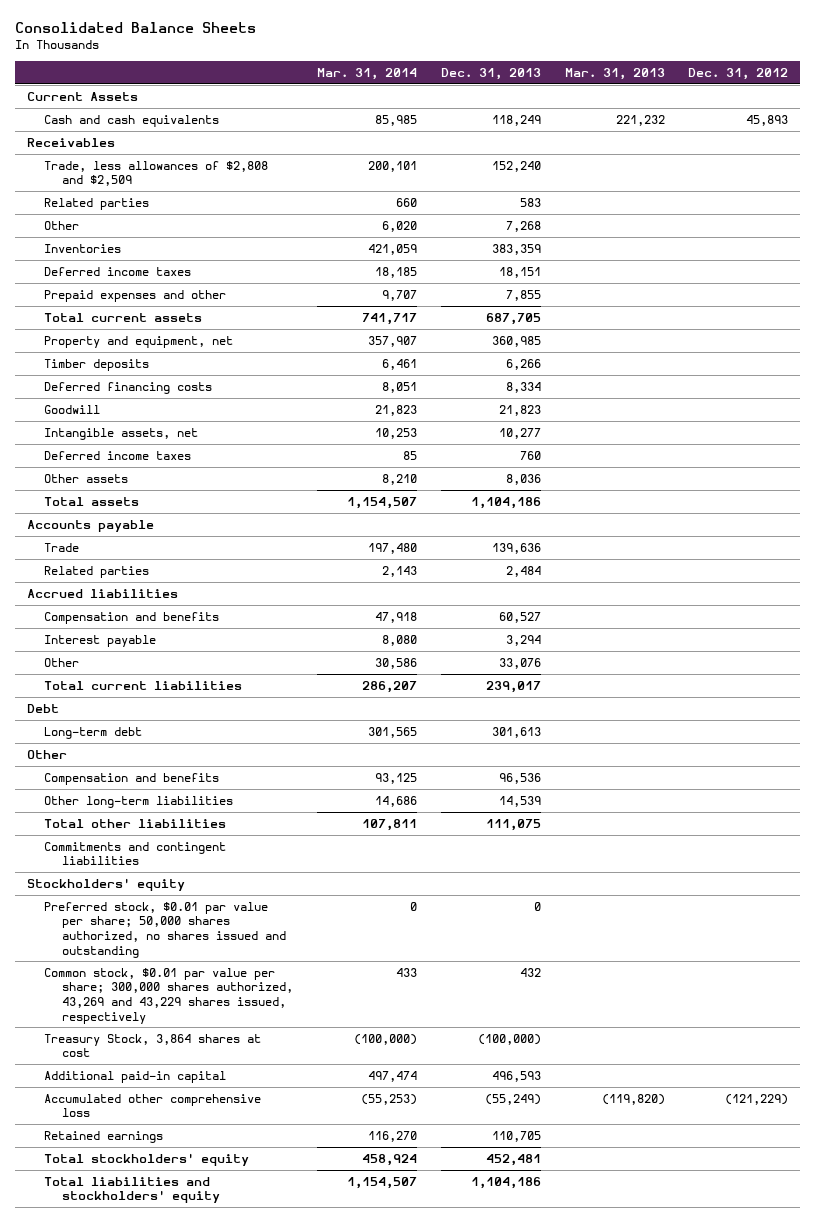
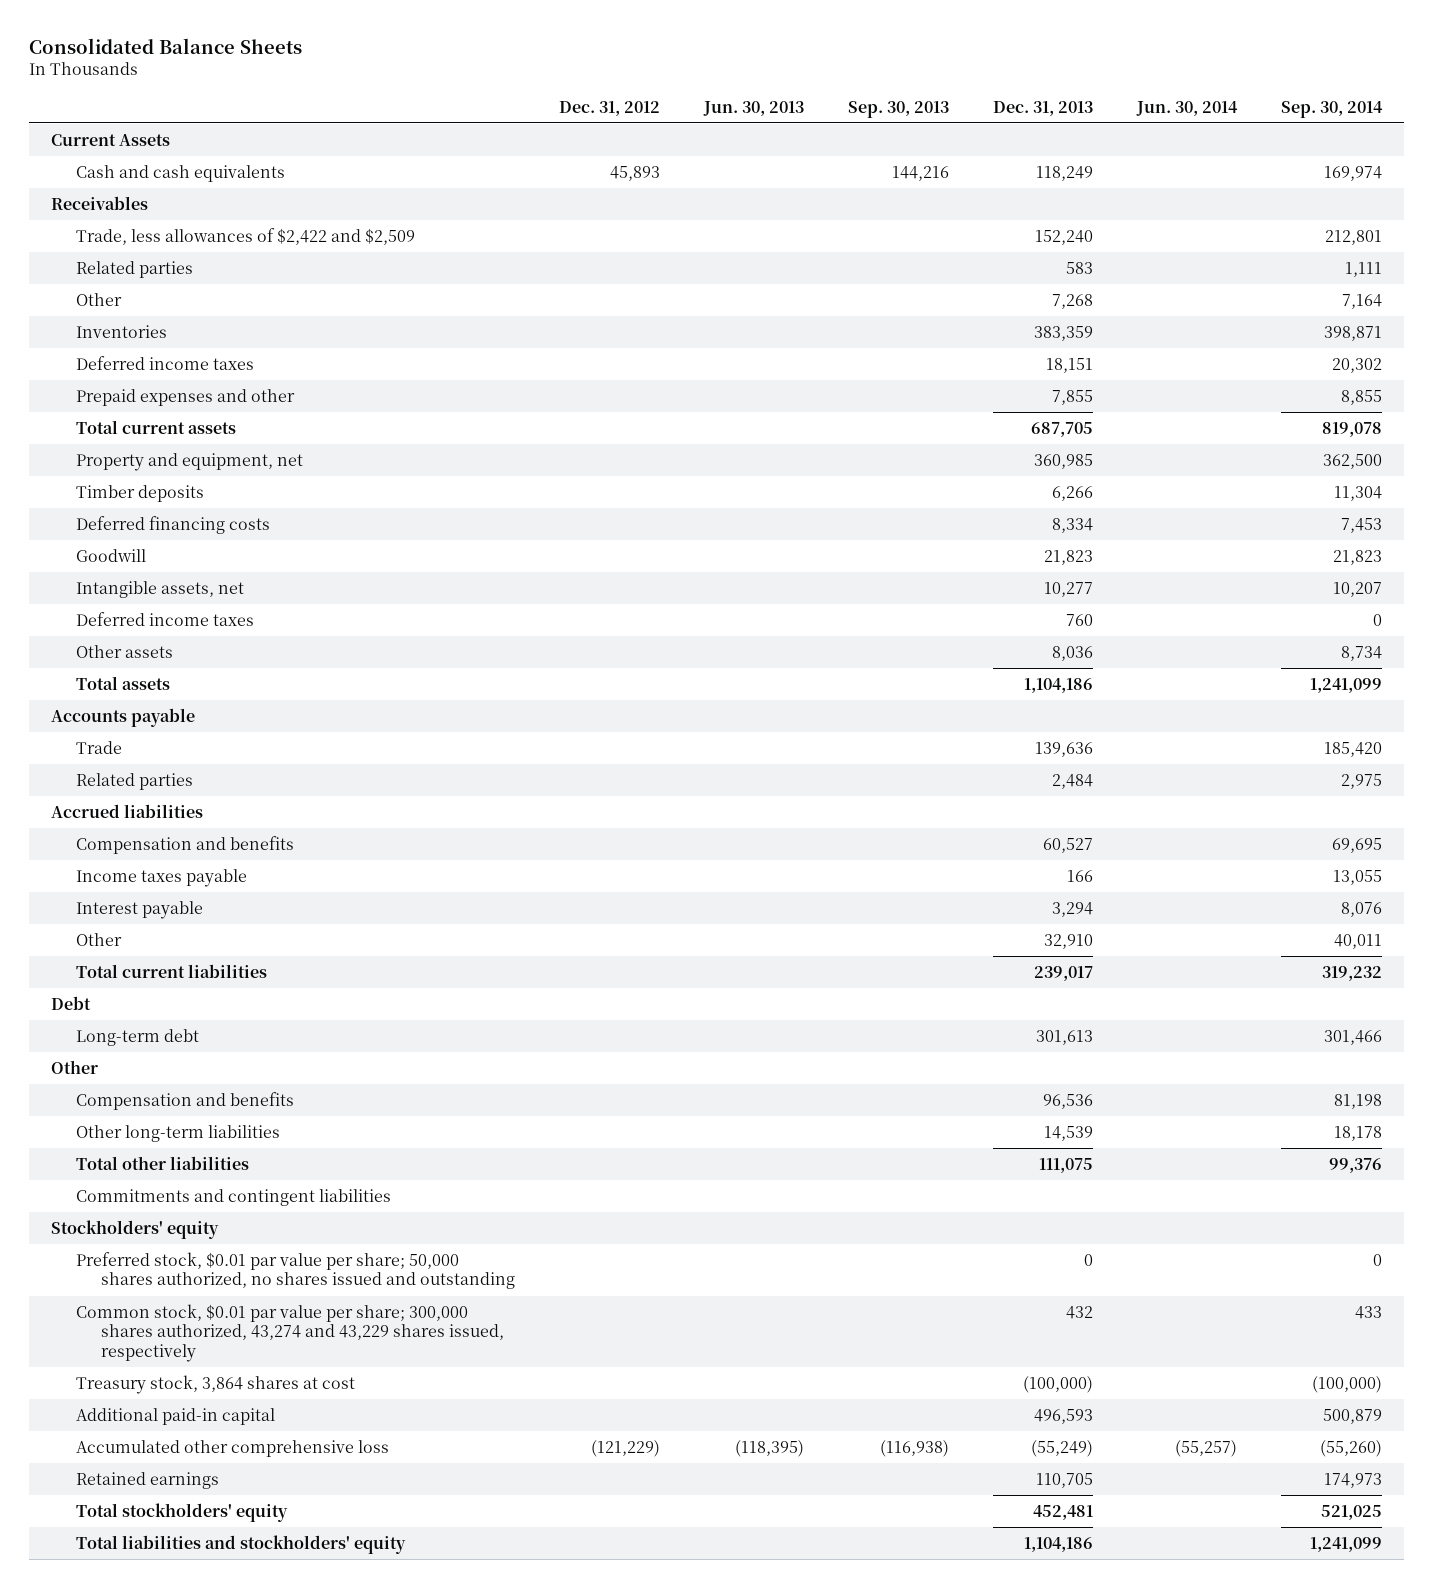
[316,67,417,80] Mar. 31, 2014 -> none
[564,67,665,80] Mar. 31, 2013 -> none
none -> [702,100,804,116] Jun. 30, 2013
none -> [847,100,949,118] Sep. 30, 2013
none -> [1135,100,1238,116] Jun. 30, 2014
none -> [1280,100,1383,118] Sep. 30, 2014
[44,160,269,187] Trade, less allowances of $2,808 and $2,509 -> [75,227,415,245] Trade, less allowances of $2,422 and $2,509
none -> [75,868,247,887] Income taxes payable
[498,657,541,669] 33,076 -> [1043,933,1093,949] 32,910
[44,967,293,1024] Common stock, $0.01 par value per share; 300,000 shares authorized, 43,269 and 43,229 shares issued, respectively -> [75,1303,504,1363] Common stock, $0.01 par value per share; 300,000 shares authorized, 43,274 and 43,229 shares issued, respectively
[44,1033,262,1058] Treasury Stock, 3,864 shares at cost -> [75,1374,355,1394] Treasury stock, 3,864 shares at cost

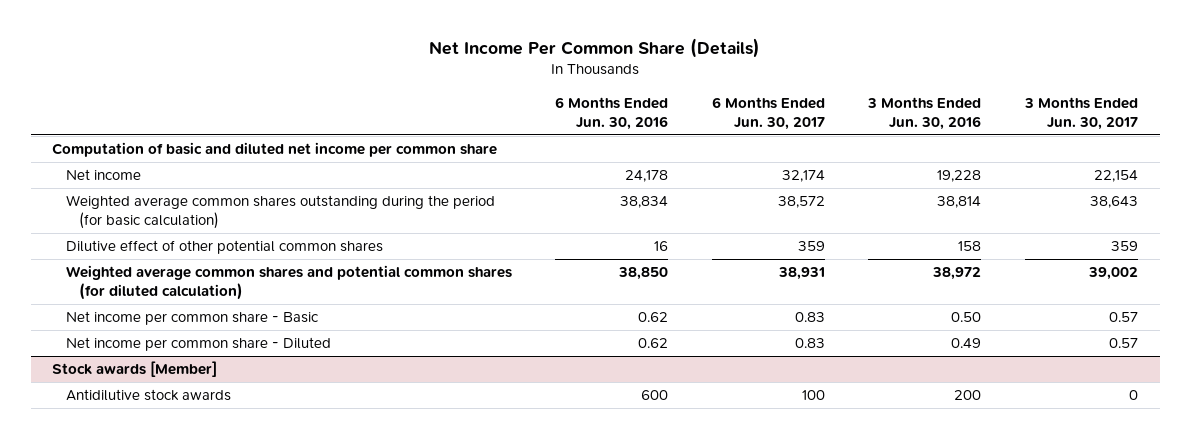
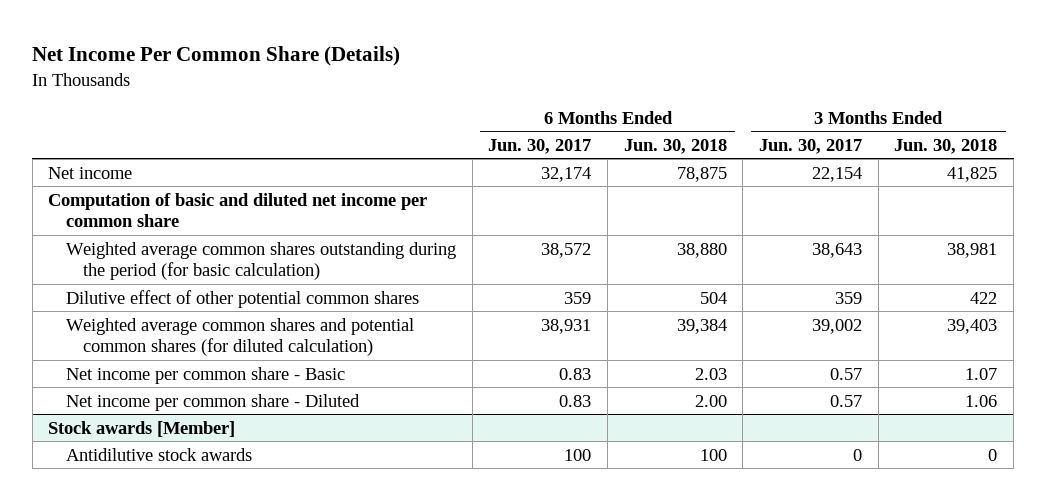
[555,96,669,130] 6 Months Ended Jun. 30, 2016 -> none
[867,96,982,130] 3 Months Ended Jun. 30, 2016 -> none
none -> [623,138,727,154] Jun. 30, 2018
none -> [894,138,998,154] Jun. 30, 2018
[52,142,498,158] Computation of basic and diluted net income per common share -> [48,192,428,228] Computation of basic and diluted net income per common share

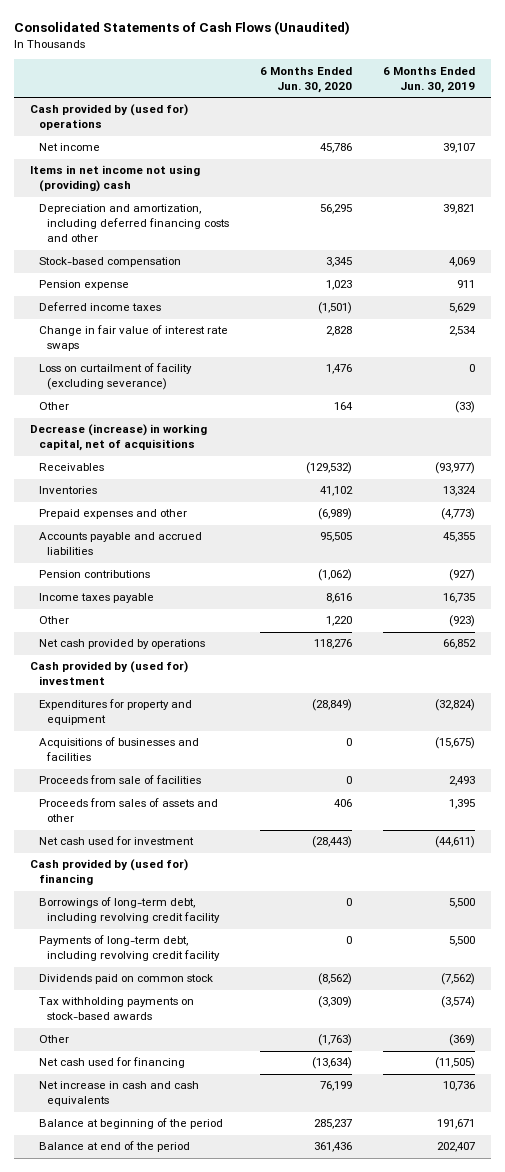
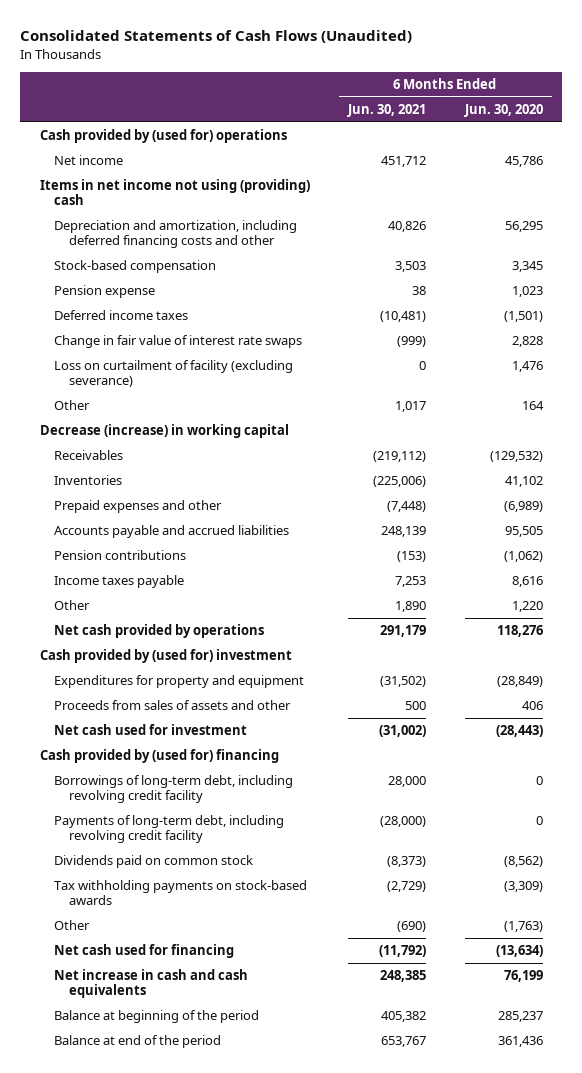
[383,66,476,93] 6 Months Ended Jun. 30, 2019 -> none
none -> [347,103,427,117] Jun. 30, 2021
[29,424,207,452] Decrease (increase) in working capital, net of acquisitions -> [39,424,289,439] Decrease (increase) in working capital
[38,737,199,762] Acquisitions of businesses and facilities -> none
[38,775,201,785] Proceeds from sale of facilities -> none

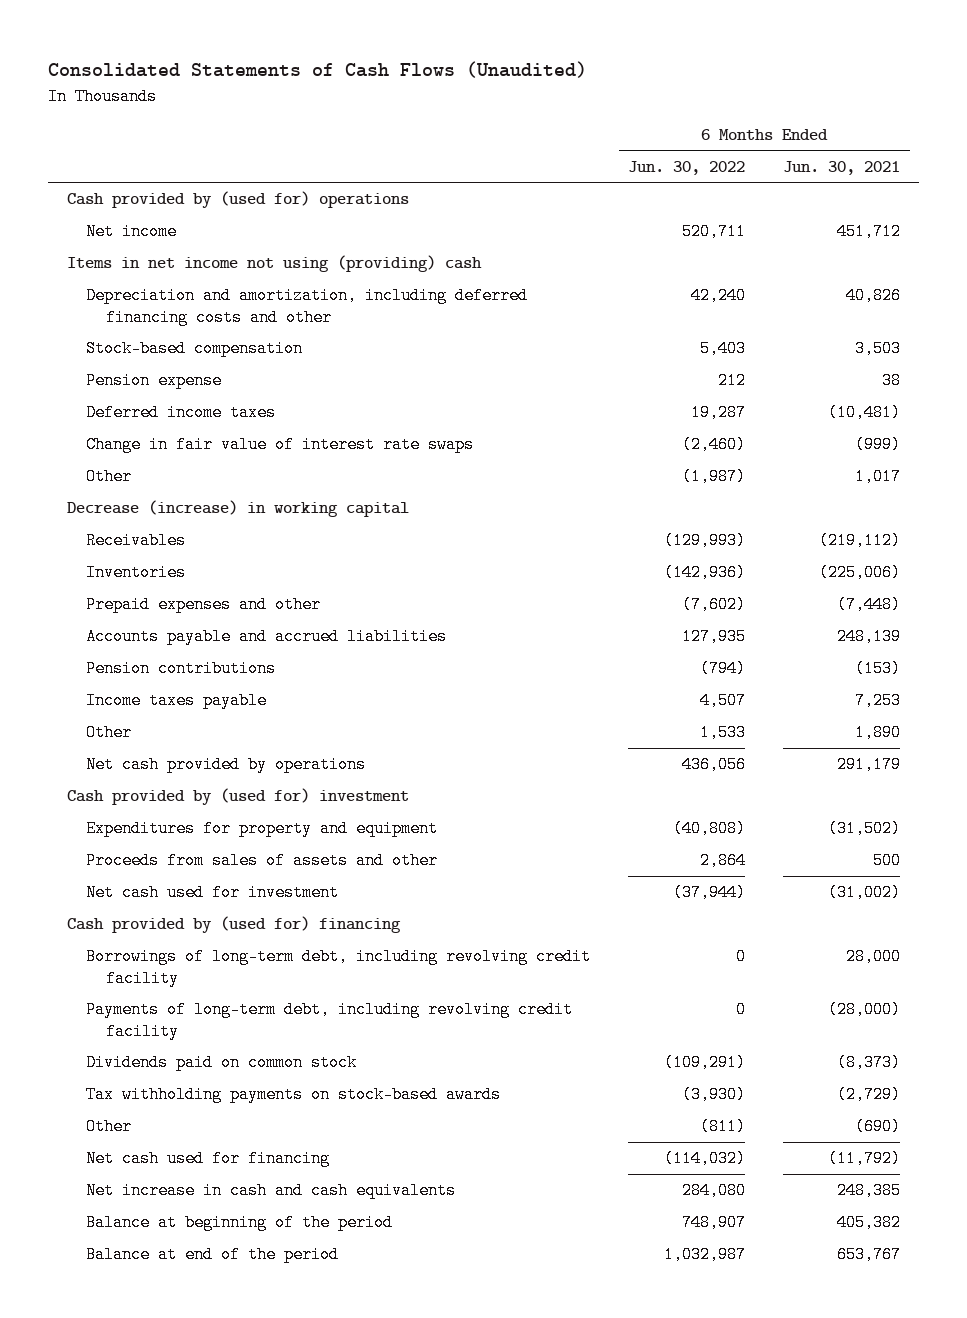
[463,103,543,117] Jun. 30, 2020 -> none
none -> [628,160,746,175] Jun. 30, 2022
[54,360,294,388] Loss on curtailment of facility (excluding severance) -> none

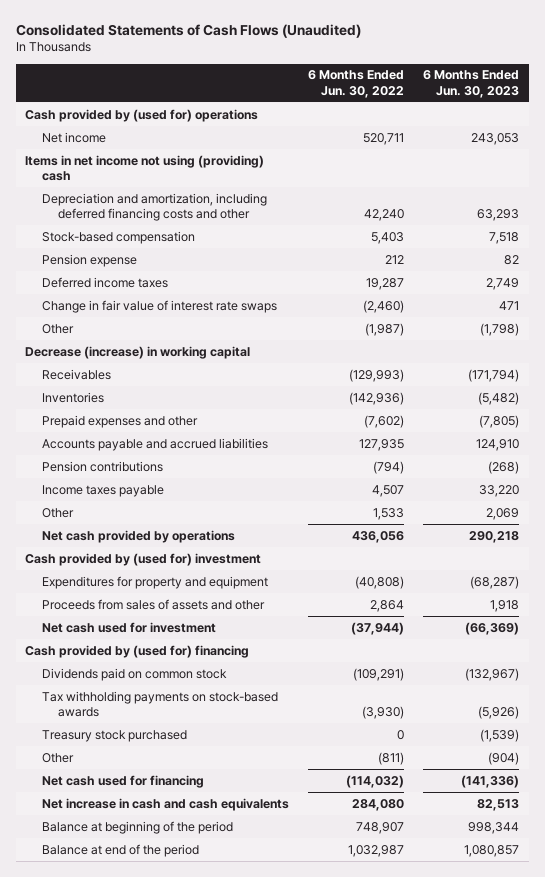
[783,160,901,175] Jun. 30, 2021 -> none
none -> [423,70,520,98] 6 Months Ended Jun. 30, 2023
[86,948,592,987] Borrowings of long-term debt, including revolving credit facility -> none
[86,1001,574,1040] Payments of long-term debt, including revolving credit facility -> none
none -> [41,729,187,742] Treasury stock purchased

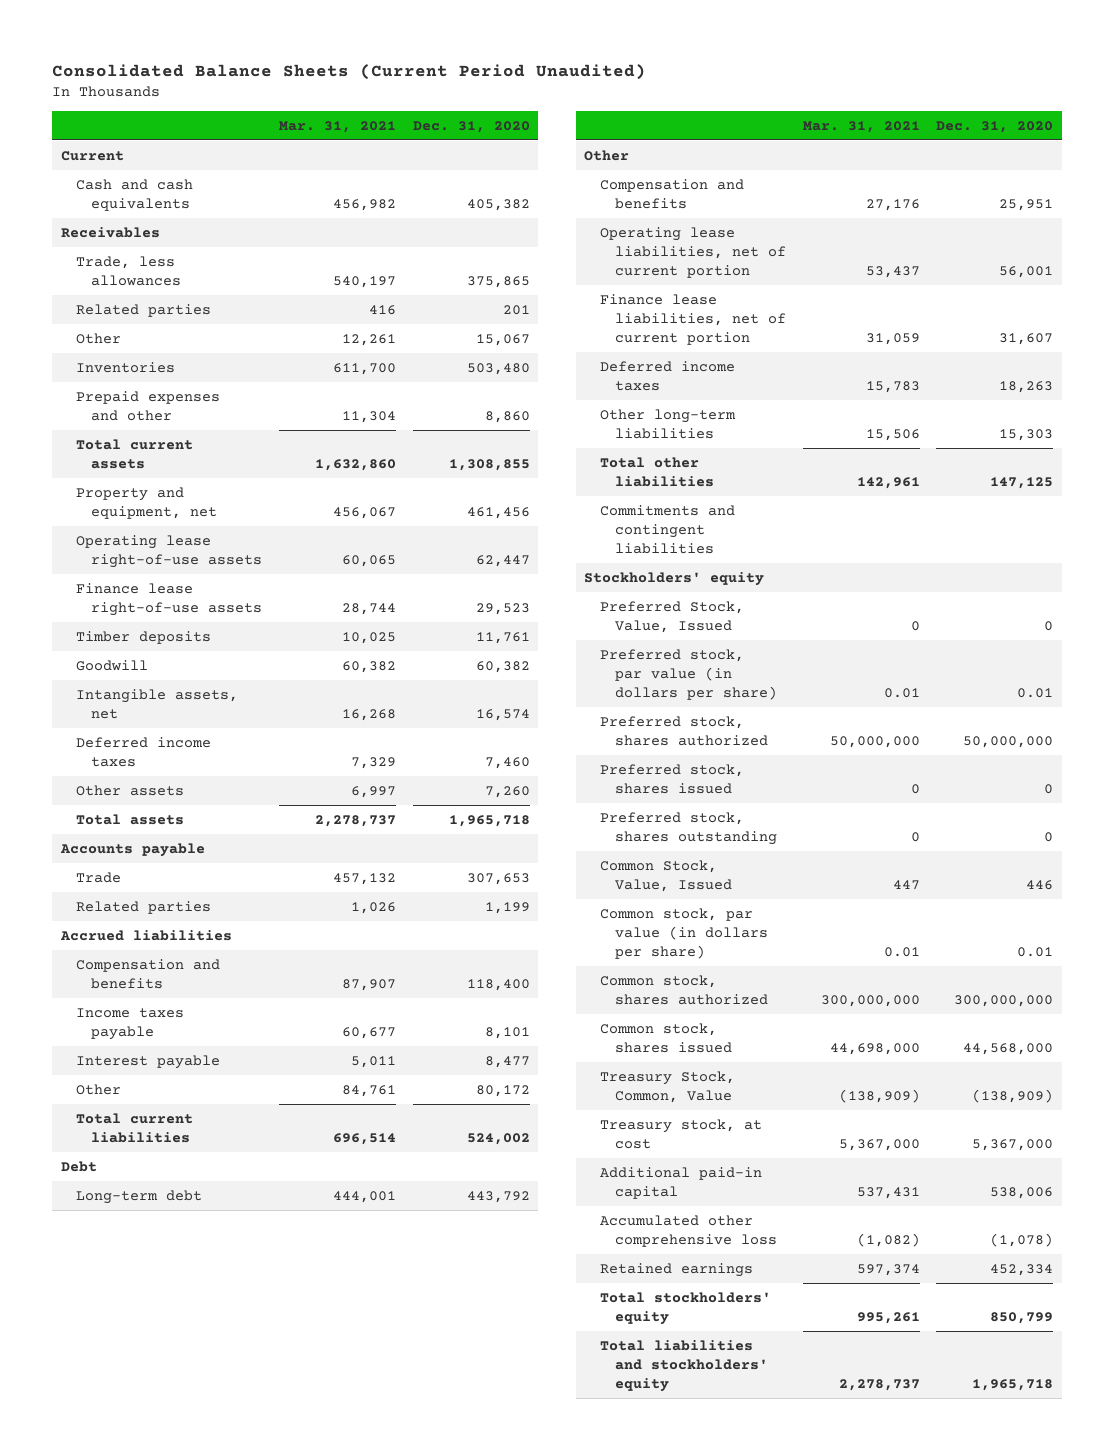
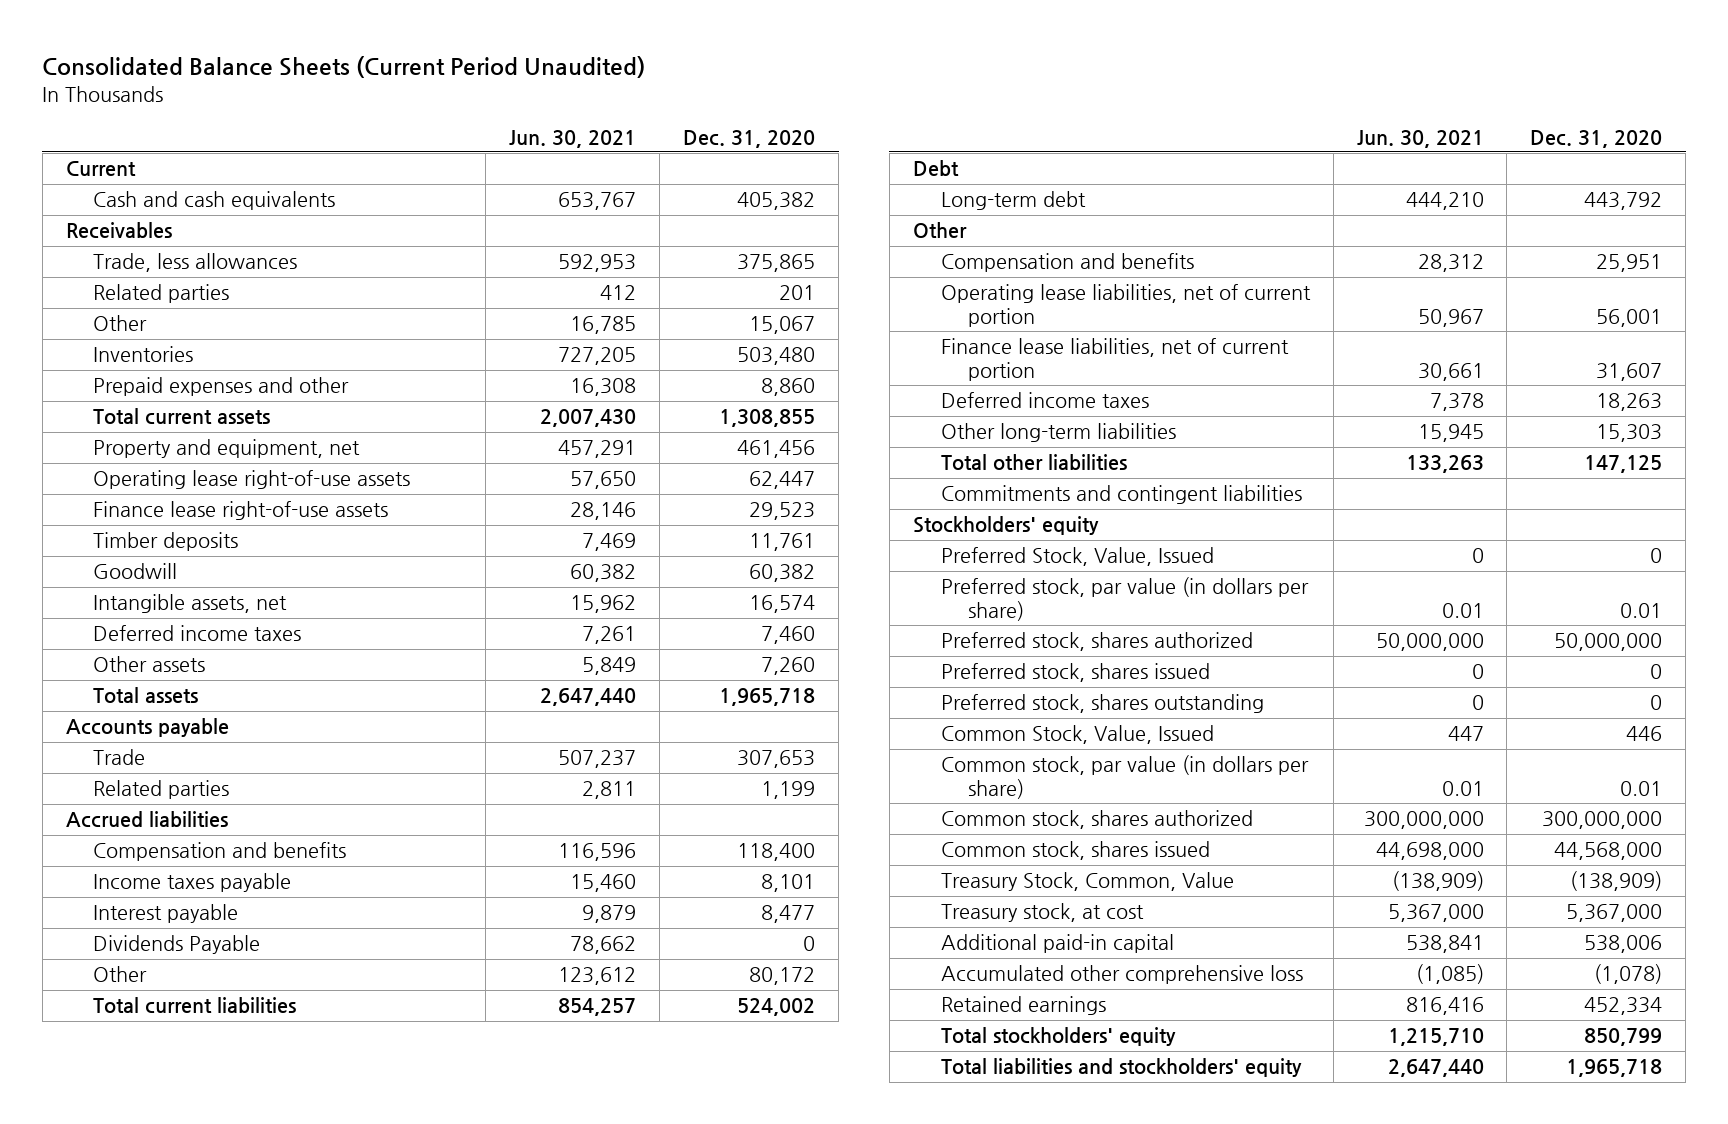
[278,120,396,133] Mar. 31, 2021 -> none
none -> [509,129,637,148] Jun. 30, 2021
none -> [93,935,261,955] Dividends Payable

